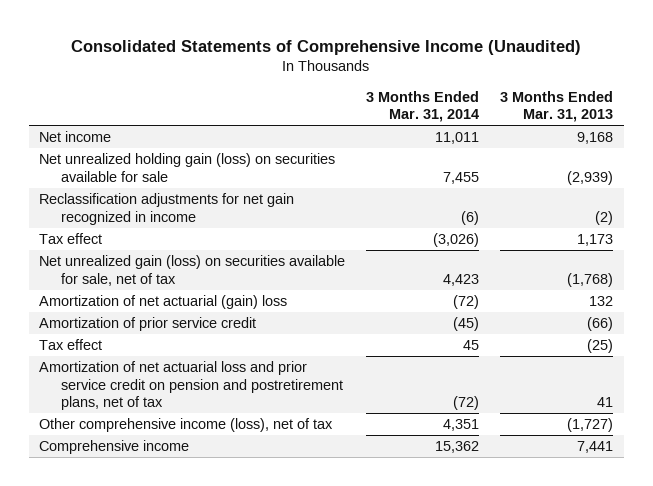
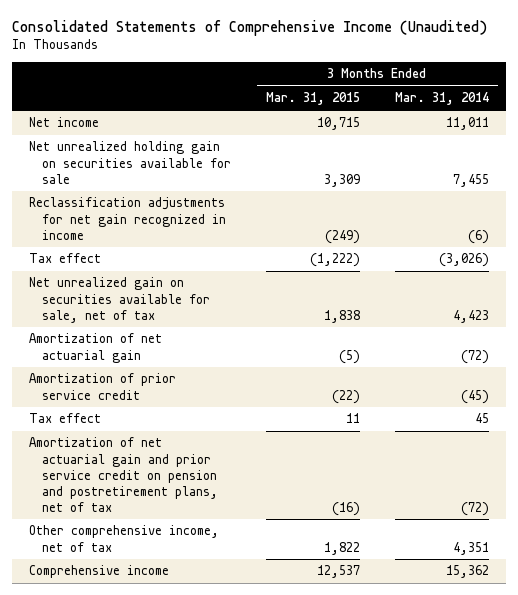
[500,90,614,123] 3 Months Ended Mar. 31, 2013 -> none
none -> [265,92,360,106] Mar. 31, 2015
[39,153,336,182] Net unrealized holding gain (loss) on securities available for sale -> [29,141,231,184] Net unrealized holding gain on securities available for sale
[39,255,346,286] Net unrealized gain (loss) on securities available for sale, net of tax -> [29,277,210,323] Net unrealized gain on securities available for sale, net of tax
[39,295,288,310] Amortization of net actuarial (gain) loss -> [29,333,163,363] Amortization of net actuarial gain
[39,361,343,411] Amortization of net actuarial loss and prior service credit on pension and postretirement plans, net of tax -> [29,437,218,512] Amortization of net actuarial gain and prior service credit on pension and postretirement plans, net of tax
[39,418,334,433] Other comprehensive income (loss), net of tax -> [29,525,220,552] Other comprehensive income, net of tax

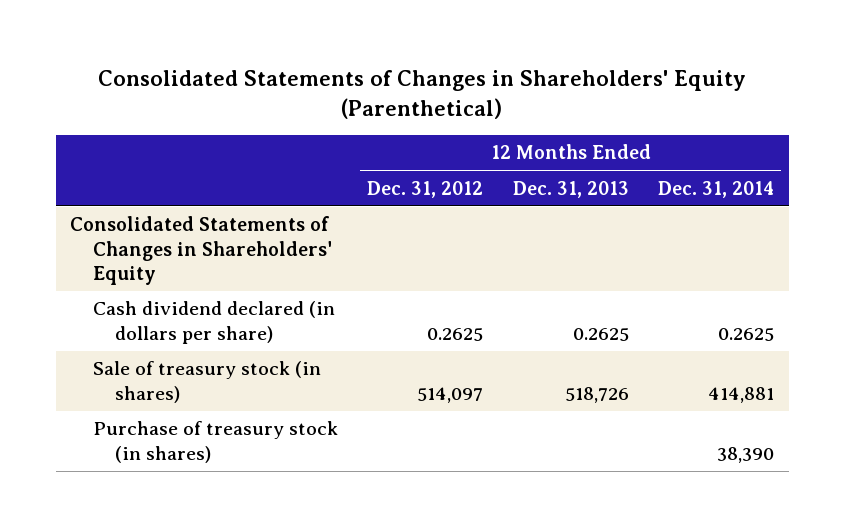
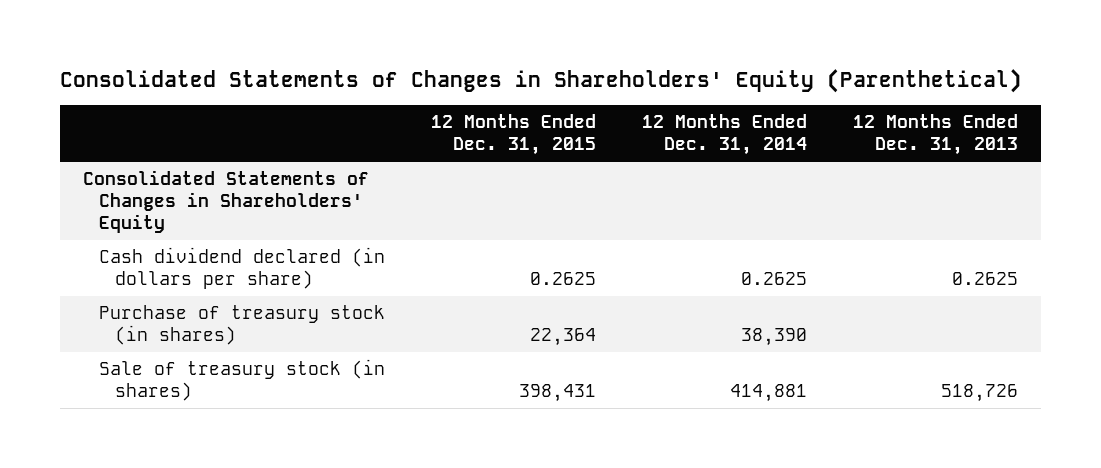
[367,180,484,198] Dec. 31, 2012 -> none
none -> [430,114,596,156] 12 Months Ended Dec. 31, 2015
[92,361,321,403] Sale of treasury stock (in shares) -> [98,359,385,402] Sale of treasury stock (in shares)

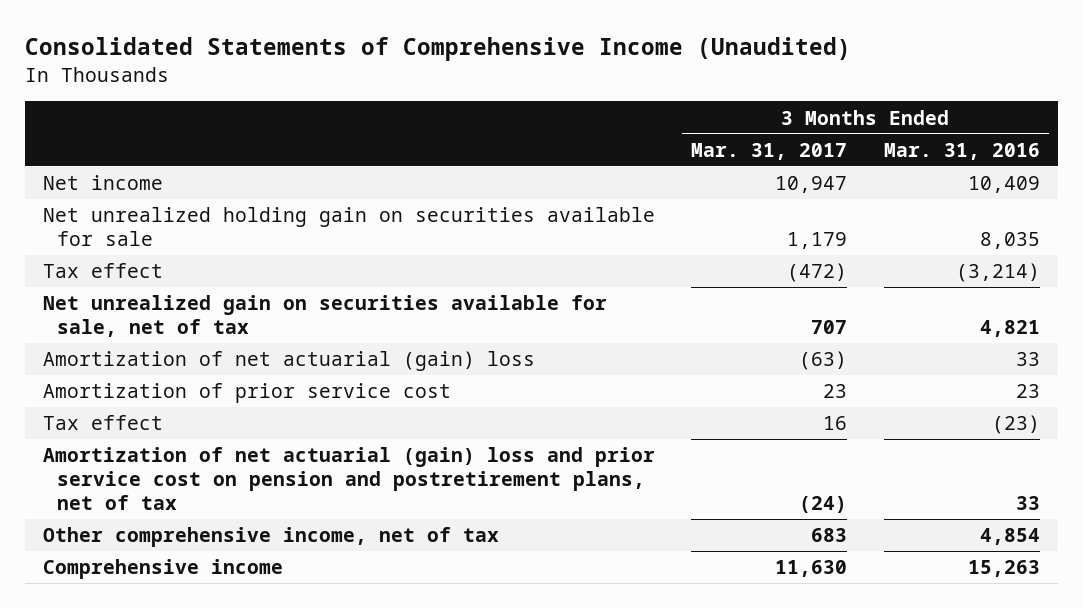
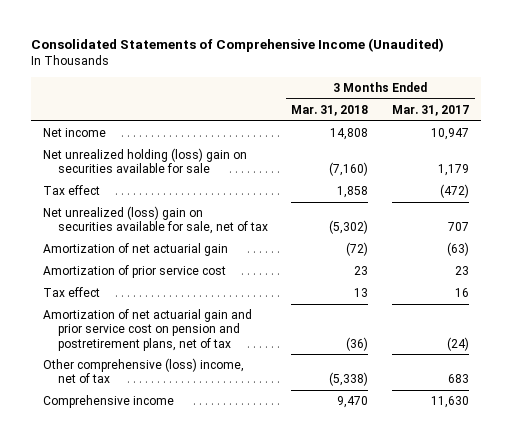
[883,142,1040,160] Mar. 31, 2016 -> none
none -> [291,105,369,117] Mar. 31, 2018
[43,207,656,247] Net unrealized holding gain on securities available for sale -> [42,148,247,174] Net unrealized holding (loss) gain on securities available for sale
[43,295,608,338] Net unrealized gain on securities available for sale, net of tax -> [42,206,268,235] Net unrealized (loss) gain on securities available for sale, net of tax
[43,351,536,372] Amortization of net actuarial (gain) loss -> [42,243,228,257] Amortization of net actuarial gain
[43,447,656,510] Amortization of net actuarial (gain) loss and prior service cost on pension and postretirement plans, net of tax -> [42,309,252,351] Amortization of net actuarial gain and prior service cost on pension and postretirement plans, net of tax
[43,527,500,548] Other comprehensive income, net of tax -> [42,358,244,384] Other comprehensive (loss) income, net of tax

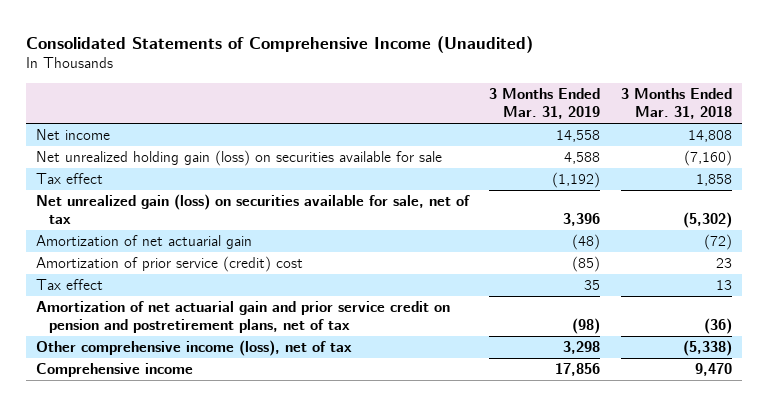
[392,105,470,117] Mar. 31, 2017 -> none
none -> [489,88,601,120] 3 Months Ended Mar. 31, 2019
[42,148,247,174] Net unrealized holding (loss) gain on securities available for sale -> [36,150,443,167] Net unrealized holding gain (loss) on securities available for sale
[42,206,268,235] Net unrealized (loss) gain on securities available for sale, net of tax -> [36,194,471,225] Net unrealized gain (loss) on securities available for sale, net of tax
[42,265,226,279] Amortization of prior service cost -> [36,256,304,273] Amortization of prior service (credit) cost
[42,309,252,351] Amortization of net actuarial gain and prior service cost on pension and postretirement plans, net of tax -> [36,301,451,334] Amortization of net actuarial gain and prior service credit on pension and postretirement plans, net of tax
[42,358,244,384] Other comprehensive (loss) income, net of tax -> [36,340,353,357] Other comprehensive income (loss), net of tax

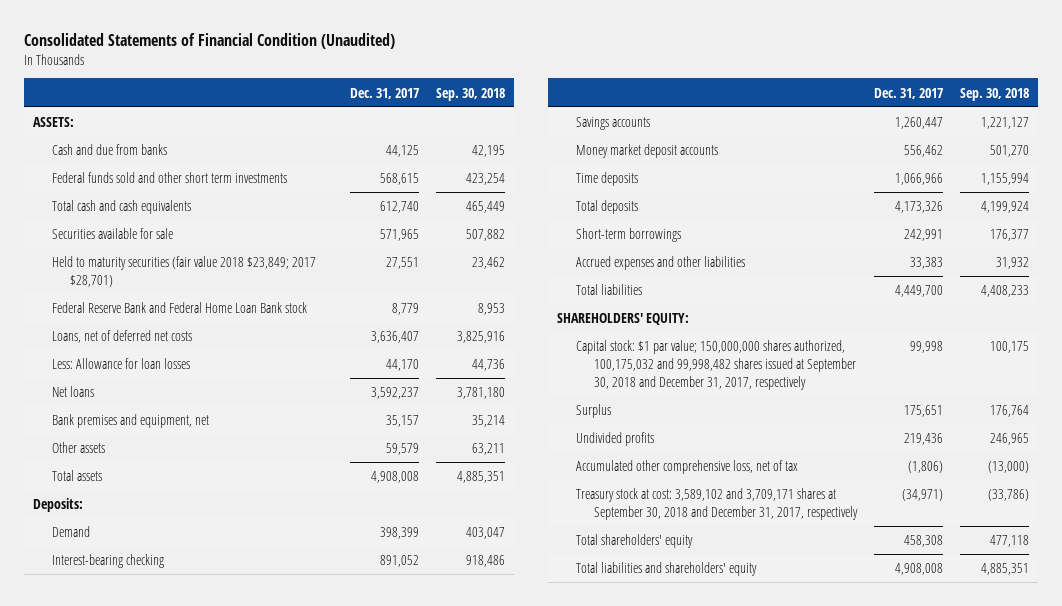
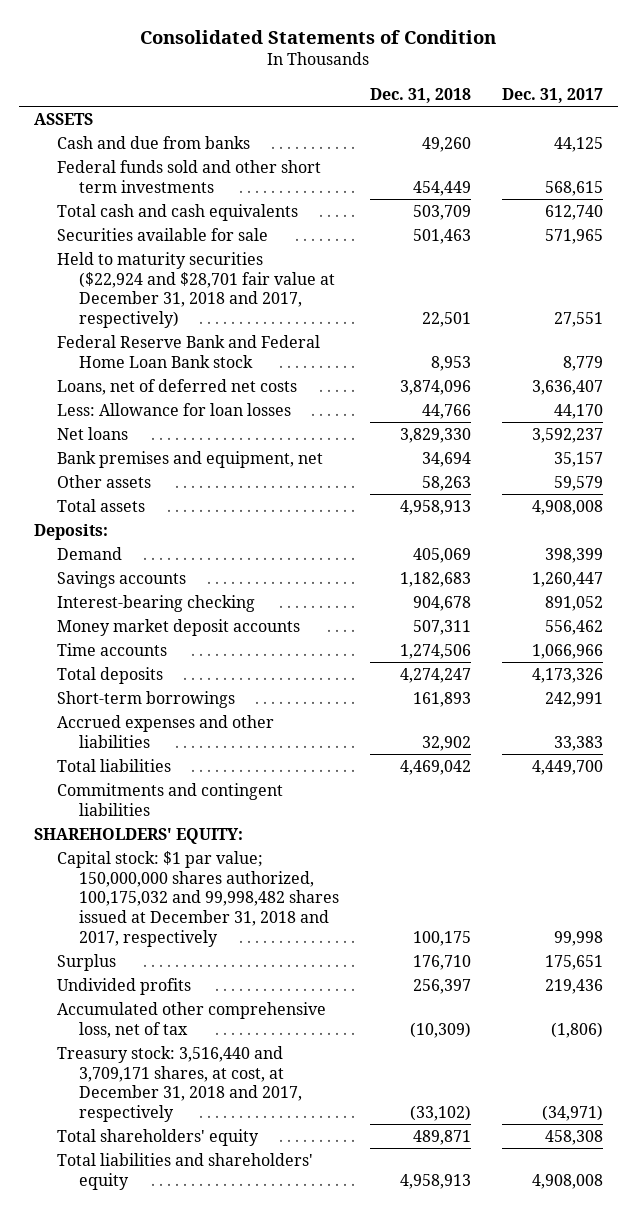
[24,32,396,49] Consolidated Statements of Financial Condition (Unaudited) -> [140,29,497,44] Consolidated Statements of Condition
[436,87,506,101] Sep. 30, 2018 -> none
none -> [370,87,472,103] Dec. 31, 2018
[32,117,74,128] ASSETS: -> [33,113,93,126] ASSETS
[51,256,316,288] Held to maturity securities (fair value 2018 $23,849; 2017 $28,701) -> [56,252,336,328] Held to maturity securities ($22,924 and $28,701 fair value at December 31, 2018 and 2017, respectively)
[51,554,164,569] Interest-bearing checking -> [56,595,255,613] Interest-bearing checking
[575,172,638,187] Time deposits -> [56,643,167,657] Time accounts
none -> [56,783,283,816] Commitments and contingent liabilities
[575,340,857,390] Capital stock: $1 par value; 150,000,000 shares authorized, 100,175,032 and 99,998,482 shares issued at September 30, 2018 and December 31, 2017, respectively -> [56,851,340,947] Capital stock: $1 par value; 150,000,000 shares authorized, 100,175,032 and 99,998,482 shares issued at December 31, 2018 and 2017, respectively
[575,488,859,521] Treasury stock at cost: 3,589,102 and 3,709,171 shares at September 30, 2018 and December 31, 2017, respectively -> [56,1046,303,1122] Treasury stock: 3,516,440 and 3,709,171 shares, at cost, at December 31, 2018 and 2017, respectively

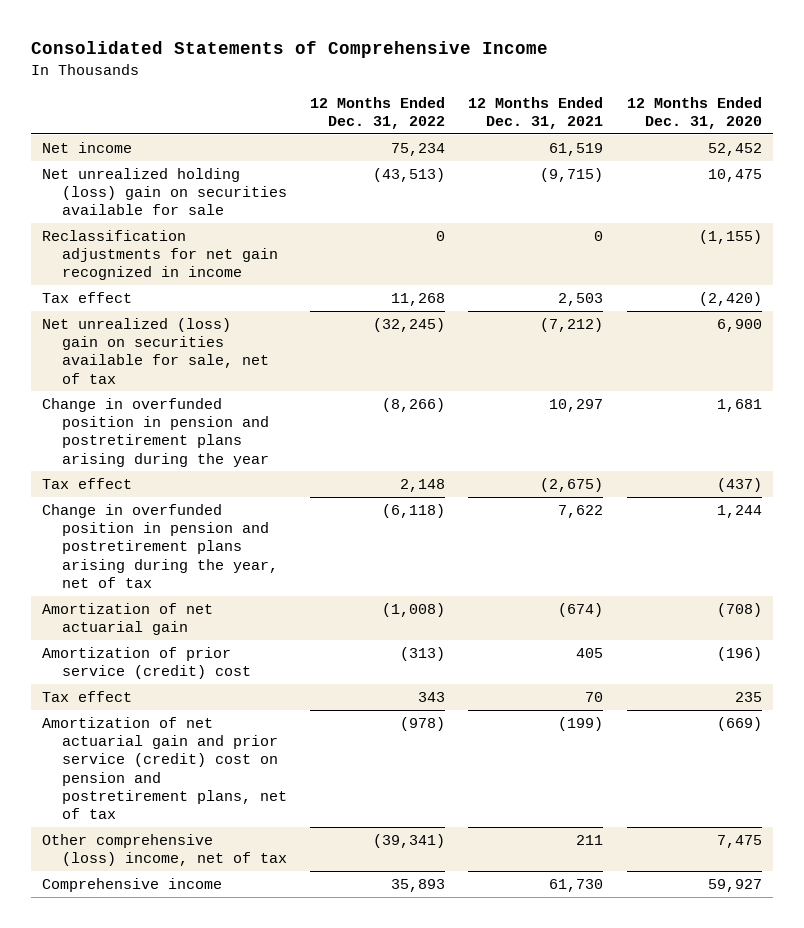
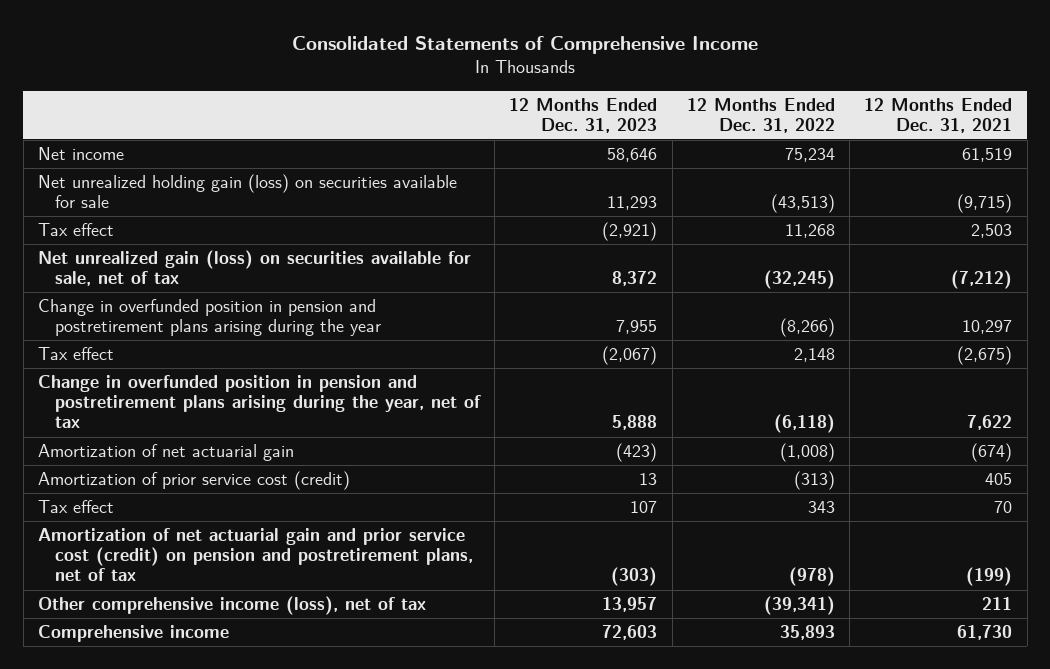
[626,96,762,130] 12 Months Ended Dec. 31, 2020 -> none
none -> [509,97,658,133] 12 Months Ended Dec. 31, 2023
[42,229,278,281] Reclassification adjustments for net gain recognized in income -> none
[42,167,287,216] Net unrealized holding (loss) gain on securities available for sale -> [37,174,457,209] Net unrealized holding gain (loss) on securities available for sale
[42,317,269,384] Net unrealized (loss) gain on securities available for sale, net of tax -> [37,250,471,287] Net unrealized gain (loss) on securities available for sale, net of tax
[42,646,251,680] Amortization of prior service (credit) cost -> [37,471,350,491] Amortization of prior service cost (credit)
[42,716,287,819] Amortization of net actuarial gain and prior service (credit) cost on pension and postretirement plans, net of tax -> [37,528,474,582] Amortization of net actuarial gain and prior service cost (credit) on pension and postretirement plans, net of tax
[42,833,287,867] Other comprehensive (loss) income, net of tax -> [37,596,426,616] Other comprehensive income (loss), net of tax

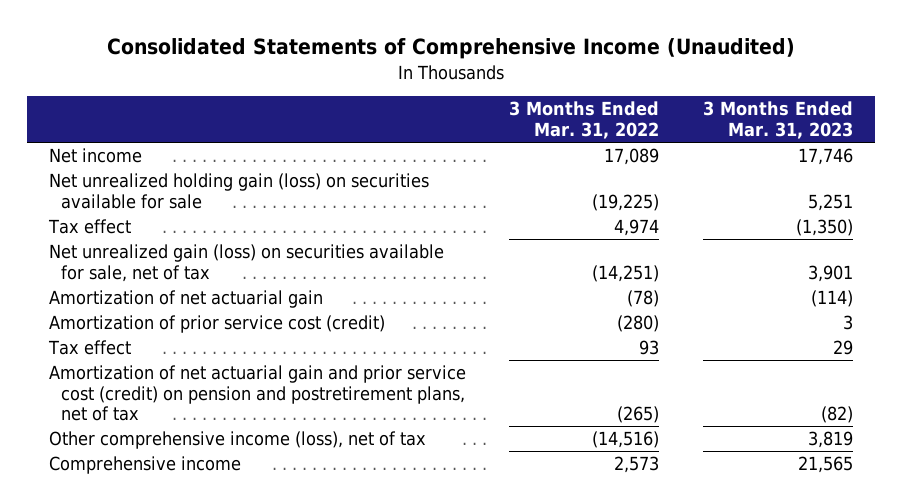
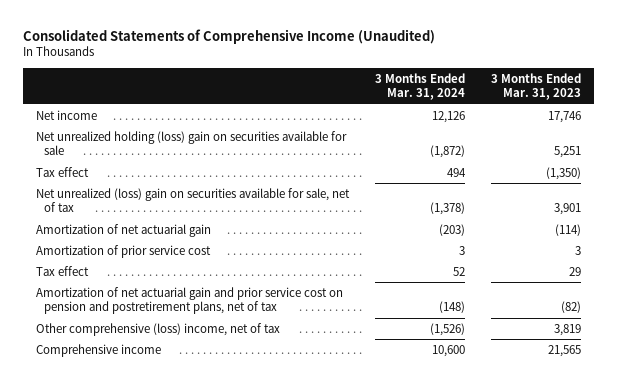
[509,101,660,139] 3 Months Ended Mar. 31, 2022 -> none
none -> [374,72,465,101] 3 Months Ended Mar. 31, 2024
[48,173,429,209] Net unrealized holding gain (loss) on securities available for sale -> [36,130,348,156] Net unrealized holding (loss) gain on securities available for sale
[48,244,444,282] Net unrealized gain (loss) on securities available for sale, net of tax -> [36,187,351,213] Net unrealized (loss) gain on securities available for sale, net of tax
[48,315,385,334] Amortization of prior service cost (credit) -> [36,244,212,258] Amortization of prior service cost
[48,365,466,422] Amortization of net actuarial gain and prior service cost (credit) on pension and postretirement plans, net of tax -> [36,286,344,315] Amortization of net actuarial gain and prior service cost on pension and postretirement plans, net of tax
[48,431,426,450] Other comprehensive income (loss), net of tax -> [36,322,281,336] Other comprehensive (loss) income, net of tax

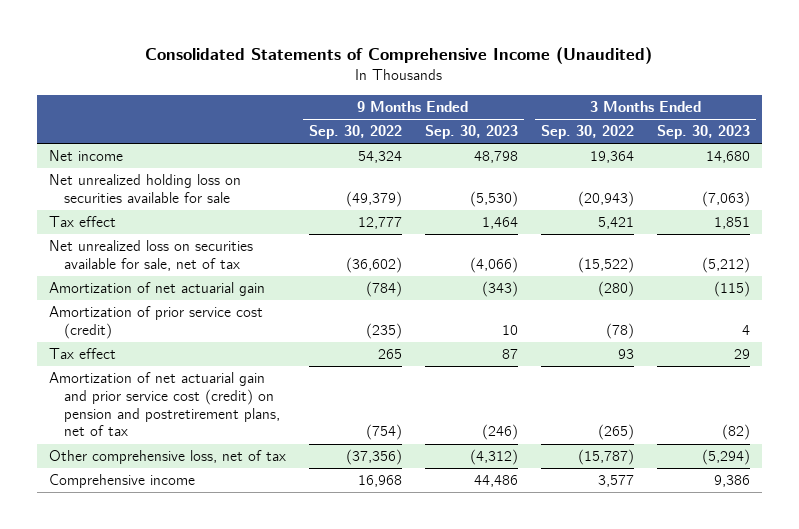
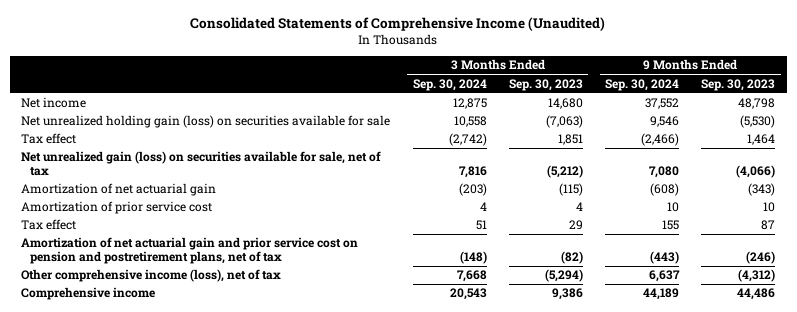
[308,125,402,140] Sep. 30, 2022 -> none
[541,125,635,140] Sep. 30, 2022 -> none
none -> [412,78,487,91] Sep. 30, 2024
none -> [605,78,680,91] Sep. 30, 2024
[48,174,241,204] Net unrealized holding loss on securities available for sale -> [21,115,391,129] Net unrealized holding gain (loss) on securities available for sale
[48,240,253,272] Net unrealized loss on securities available for sale, net of tax -> [21,151,382,177] Net unrealized gain (loss) on securities available for sale, net of tax
[48,306,263,340] Amortization of prior service cost (credit) -> [21,201,213,215] Amortization of prior service cost
[48,372,281,437] Amortization of net actuarial gain and prior service cost (credit) on pension and postretirement plans, net of tax -> [21,237,359,265] Amortization of net actuarial gain and prior service cost on pension and postretirement plans, net of tax
[48,450,286,465] Other comprehensive loss, net of tax -> [21,269,282,283] Other comprehensive income (loss), net of tax

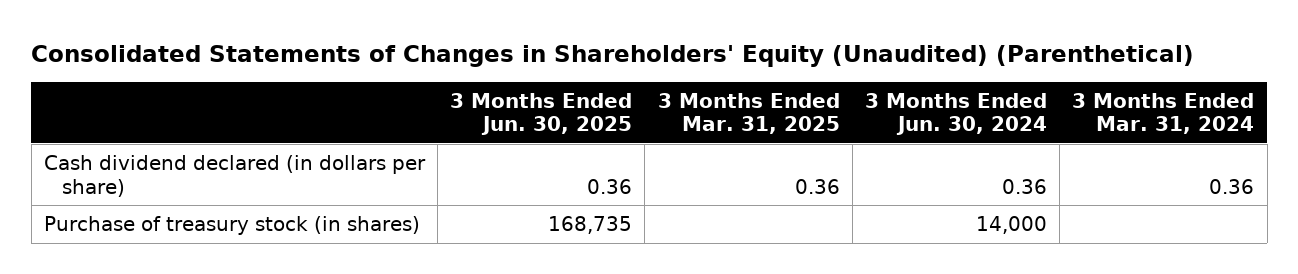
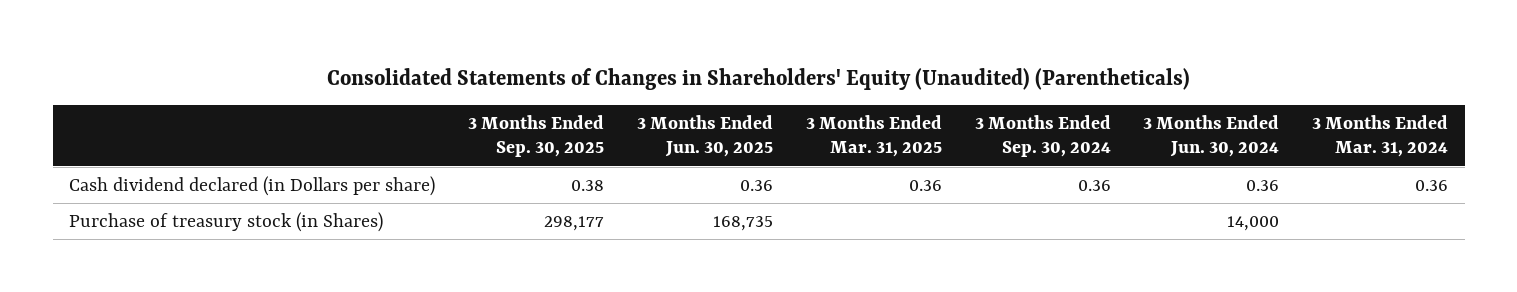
[31,44,1195,67] Consolidated Statements of Changes in Shareholders' Equity (Unaudited) (Parenthetical) -> [326,67,1190,90] Consolidated Statements of Changes in Shareholders' Equity (Unaudited) (Parentheticals)
none -> [467,115,604,158] 3 Months Ended Sep. 30, 2025
none -> [974,115,1111,158] 3 Months Ended Sep. 30, 2024
[43,155,426,197] Cash dividend declared (in dollars per share) -> [69,175,436,196] Cash dividend declared (in Dollars per share)
[43,216,420,236] Purchase of treasury stock (in shares) -> [69,211,384,232] Purchase of treasury stock (in Shares)

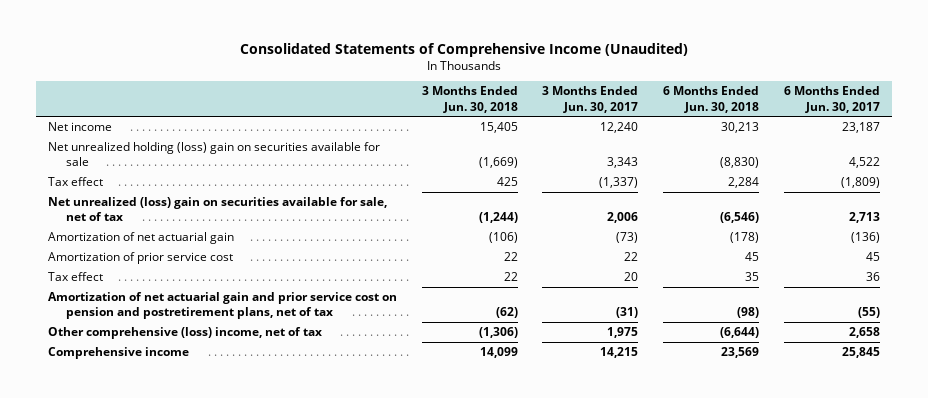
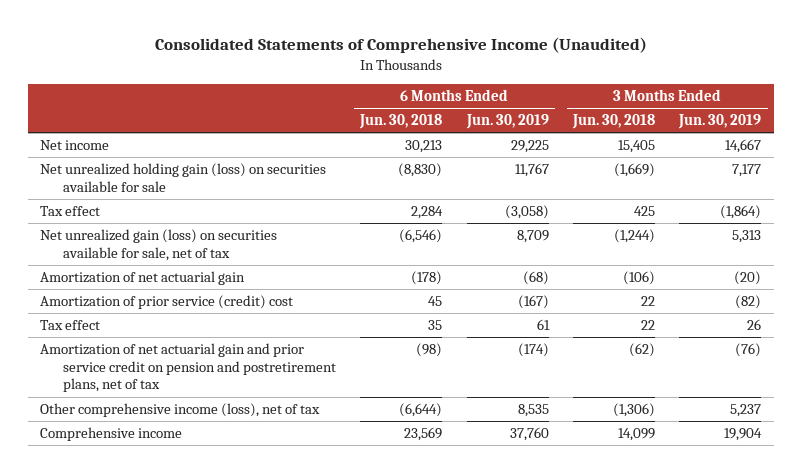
[542,86,639,113] 3 Months Ended Jun. 30, 2017 -> none
[783,86,880,113] 6 Months Ended Jun. 30, 2017 -> none
none -> [465,114,549,130] Jun. 30, 2019
none -> [678,114,762,130] Jun. 30, 2019
[47,141,380,167] Net unrealized holding (loss) gain on securities available for sale -> [40,162,327,192] Net unrealized holding gain (loss) on securities available for sale
[47,196,387,222] Net unrealized (loss) gain on securities available for sale, net of tax -> [40,228,278,261] Net unrealized gain (loss) on securities available for sale, net of tax
[47,251,233,264] Amortization of prior service cost -> [40,294,294,309] Amortization of prior service (credit) cost
[47,291,397,320] Amortization of net actuarial gain and prior service cost on pension and postretirement plans, net of tax -> [40,342,336,393] Amortization of net actuarial gain and prior service credit on pension and postretirement plans, net of tax
[47,326,322,339] Other comprehensive (loss) income, net of tax -> [40,402,321,417] Other comprehensive income (loss), net of tax

